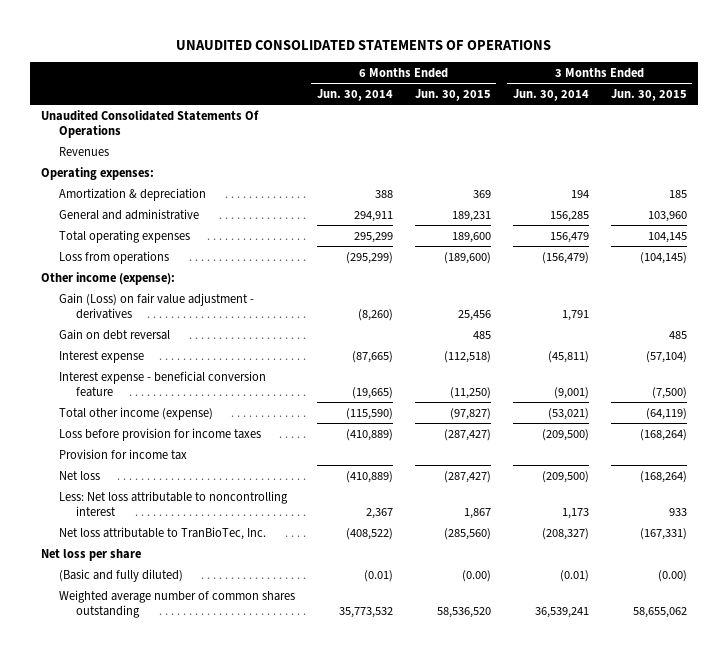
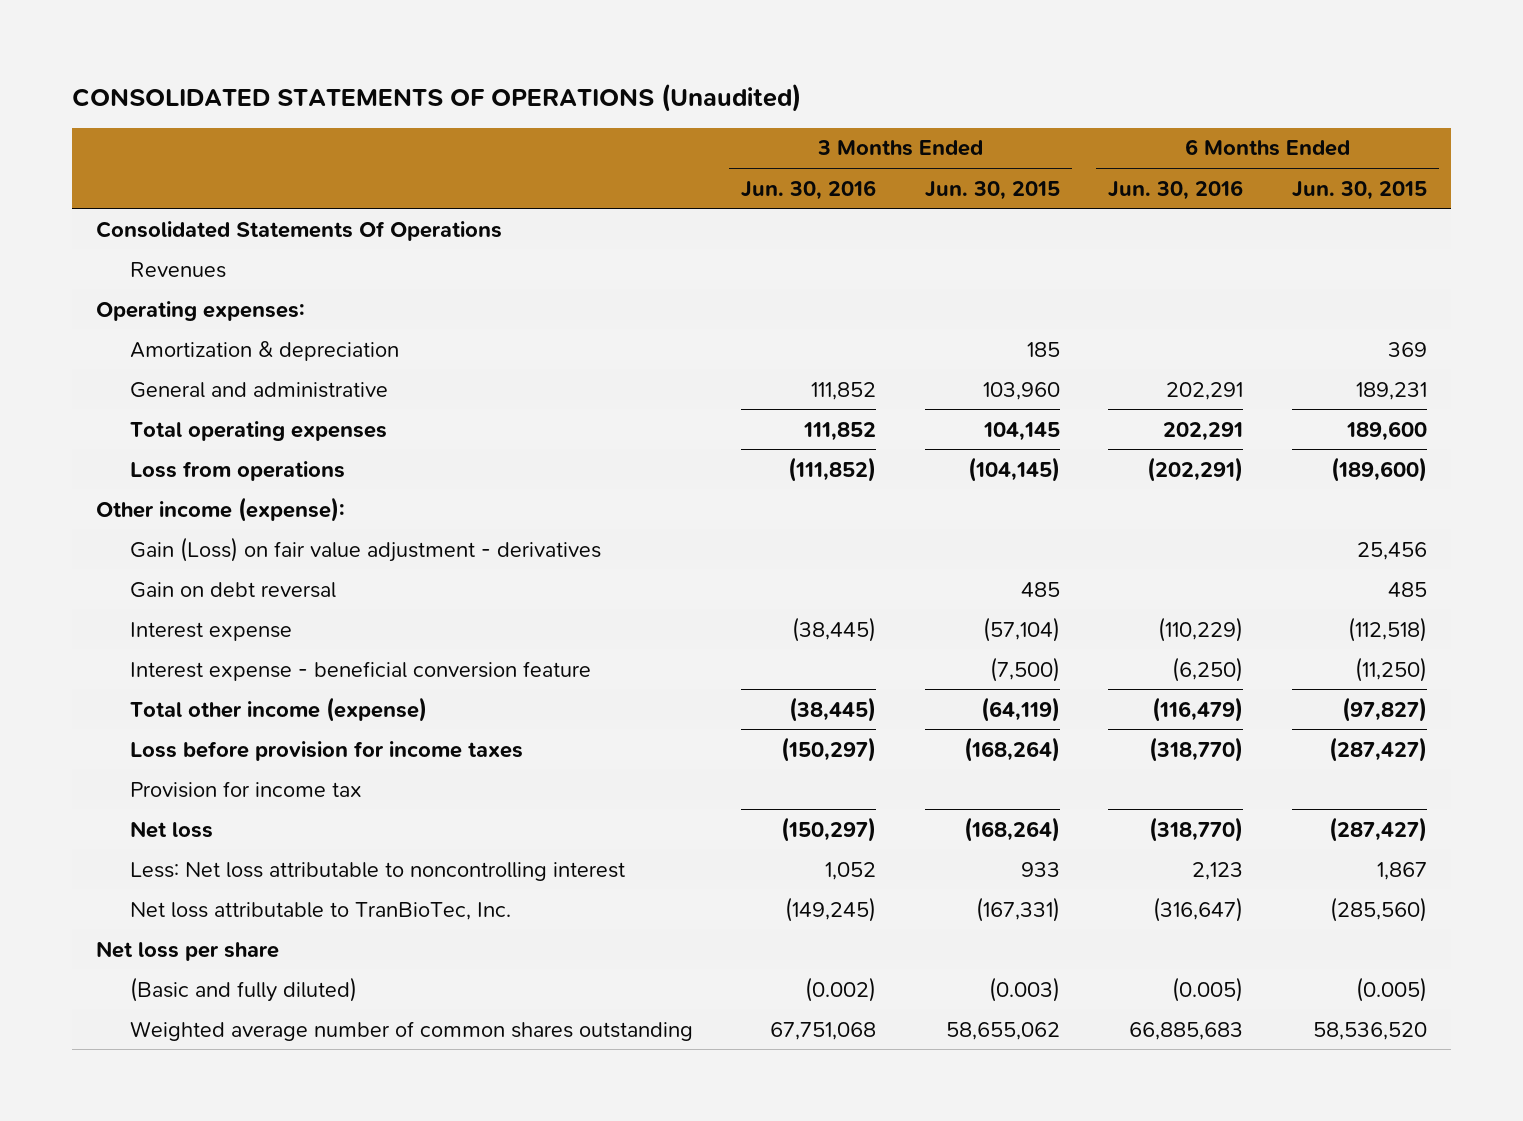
[175,39,551,50] UNAUDITED CONSOLIDATED STATEMENTS OF OPERATIONS -> [71,82,801,112] CONSOLIDATED STATEMENTS OF OPERATIONS (Unaudited)
[316,88,393,101] Jun. 30, 2014 -> none
[512,88,589,101] Jun. 30, 2014 -> none
none -> [741,179,877,200] Jun. 30, 2016
none -> [1108,179,1244,200] Jun. 30, 2016
[41,109,260,138] Unaudited Consolidated Statements Of Operations -> [95,220,502,241] Consolidated Statements Of Operations
[461,569,491,582] (0.00) -> [1355,976,1427,1002] (0.005)
[657,569,687,582] (0.00) -> [988,976,1060,1002] (0.003)

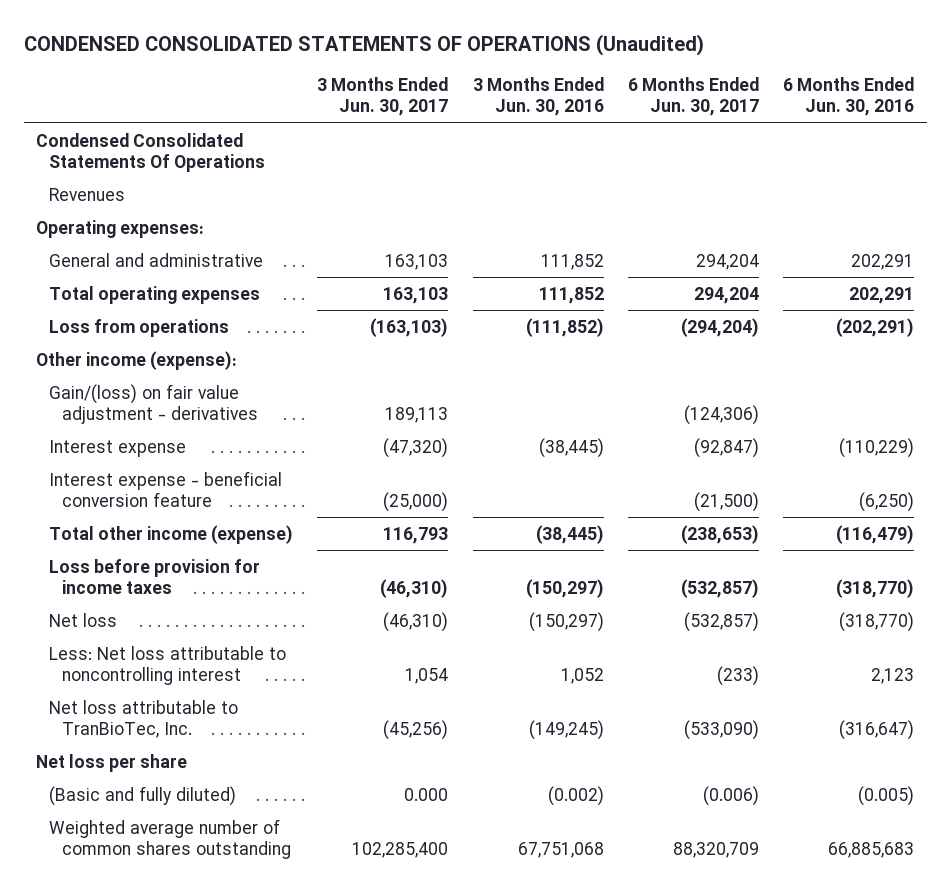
[71,82,801,112] CONSOLIDATED STATEMENTS OF OPERATIONS (Unaudited) -> [23,34,704,57] CONDENSED CONSOLIDATED STATEMENTS OF OPERATIONS (Unaudited)
[924,180,1060,200] Jun. 30, 2015 -> none
[1291,180,1427,200] Jun. 30, 2015 -> none
none -> [317,77,449,117] 3 Months Ended Jun. 30, 2017
none -> [628,77,760,117] 6 Months Ended Jun. 30, 2017
[95,220,502,241] Consolidated Statements Of Operations -> [35,132,265,172] Condensed Consolidated Statements Of Operations
[129,340,399,361] Amortization & depreciation -> none
[129,581,336,598] Gain on debt reversal -> none
[129,536,601,562] Gain (Loss) on fair value adjustment - derivatives -> [48,383,258,424] Gain/(loss) on fair value adjustment - derivatives
[129,780,362,798] Provision for income tax -> none

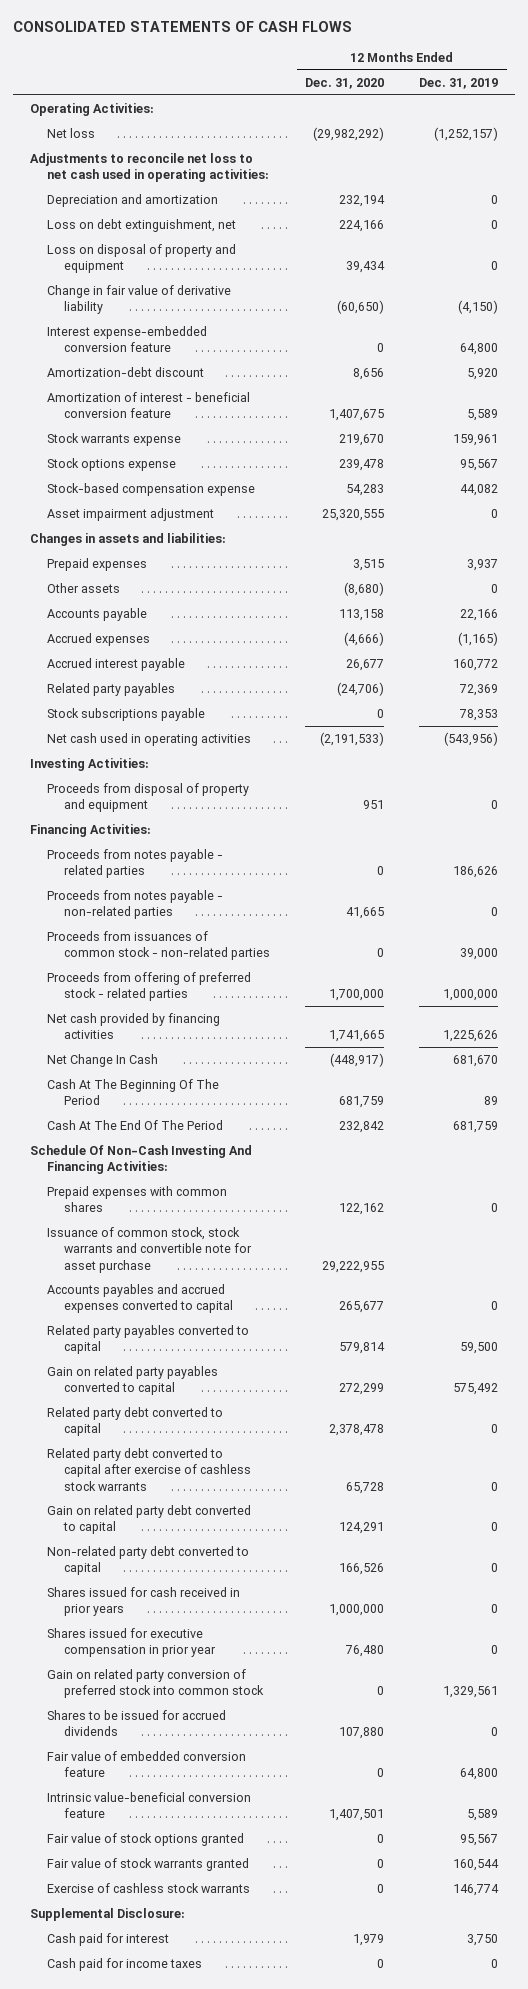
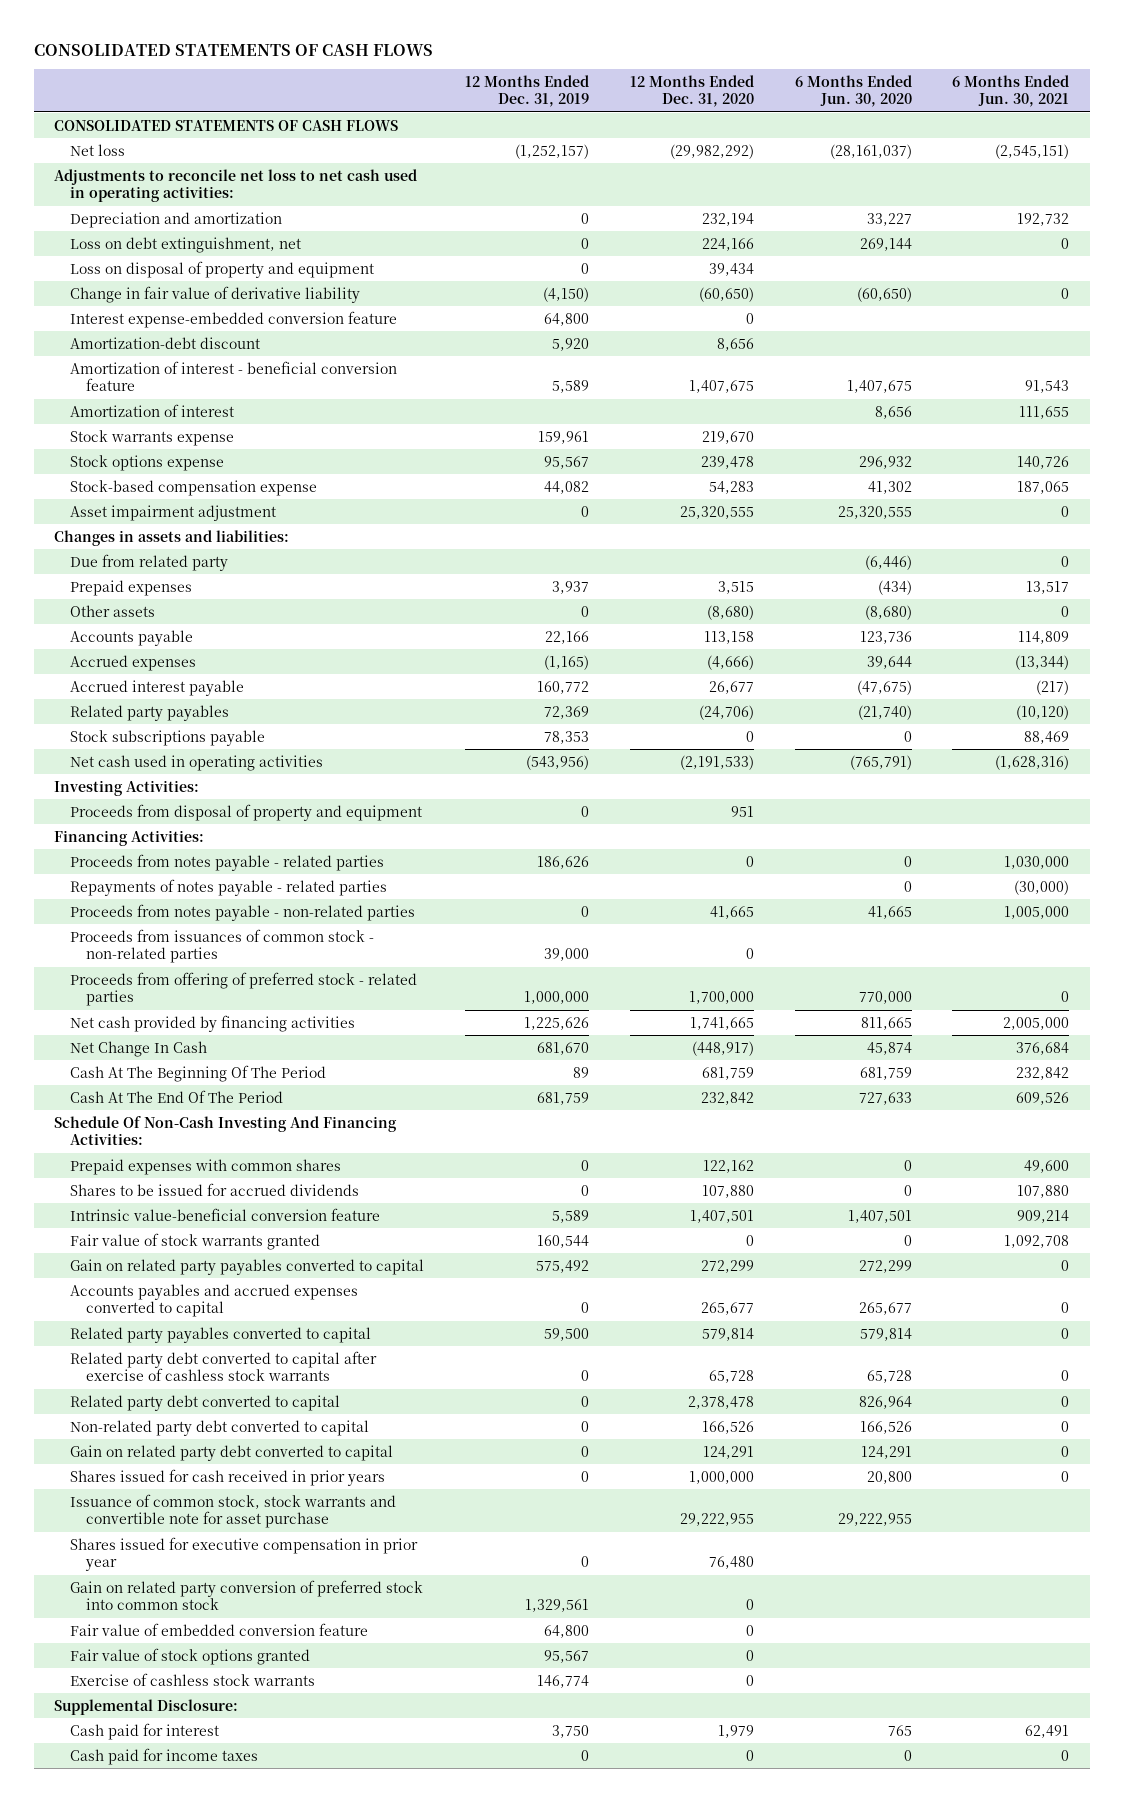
none -> [794,75,912,108] 6 Months Ended Jun. 30, 2020
none -> [952,75,1070,108] 6 Months Ended Jun. 30, 2021
[30,102,155,116] Operating Activities: -> none
none -> [54,119,399,131] CONSOLIDATED STATEMENTS OF CASH FLOWS
none -> [70,403,235,417] Amortization of interest
none -> [70,553,229,571] Due from related party
none -> [70,878,388,896] Repayments of notes payable - related parties
[47,1709,227,1737] Shares to be issued for accrued dividends -> [70,1182,360,1196] Shares to be issued for accrued dividends
[47,1791,252,1819] Intrinsic value-beneficial conversion feature -> [70,1207,381,1221] Intrinsic value-beneficial conversion feature
[47,1857,250,1871] Fair value of stock warrants granted -> [70,1232,321,1250] Fair value of stock warrants granted
[47,1365,219,1396] Gain on related party payables converted to capital -> [70,1258,425,1275] Gain on related party payables converted to capital
[47,1406,224,1437] Related party debt converted to capital -> [70,1394,341,1411] Related party debt converted to capital
[47,1504,252,1535] Gain on related party debt converted to capital -> [70,1444,394,1461] Gain on related party debt converted to capital
[47,1226,253,1273] Issuance of common stock, stock warrants and convertible note for asset purchase -> [70,1493,397,1528] Issuance of common stock, stock warrants and convertible note for asset purchase

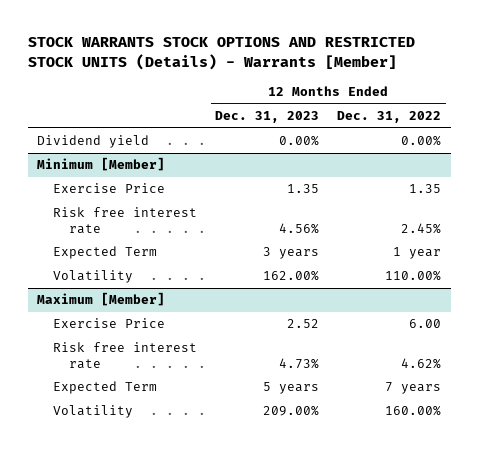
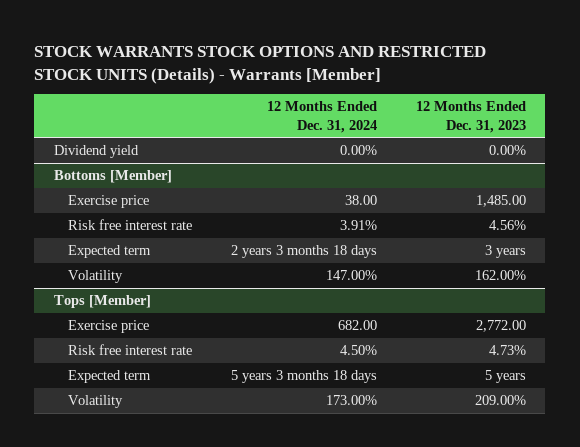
[337,111,442,124] Dec. 31, 2022 -> none
none -> [267,101,378,133] 12 Months Ended Dec. 31, 2024
[36,157,165,172] Minimum [Member] -> none
none -> [53,170,172,184] Bottoms [Member]
[53,183,166,194] Exercise Price -> [68,195,150,209] Exercise price
[287,184,320,194] 1.35 -> [475,195,526,208] 1,485.00
[53,246,158,260] Expected Term -> [68,245,152,259] Expected term
[36,292,165,307] Maximum [Member] -> none
none -> [53,295,151,309] Tops [Member]
[53,318,166,329] Exercise Price -> [68,320,150,334] Exercise price
[287,319,320,329] 2.52 -> [475,320,526,333] 2,772.00
[53,381,158,395] Expected Term -> [68,370,152,384] Expected term

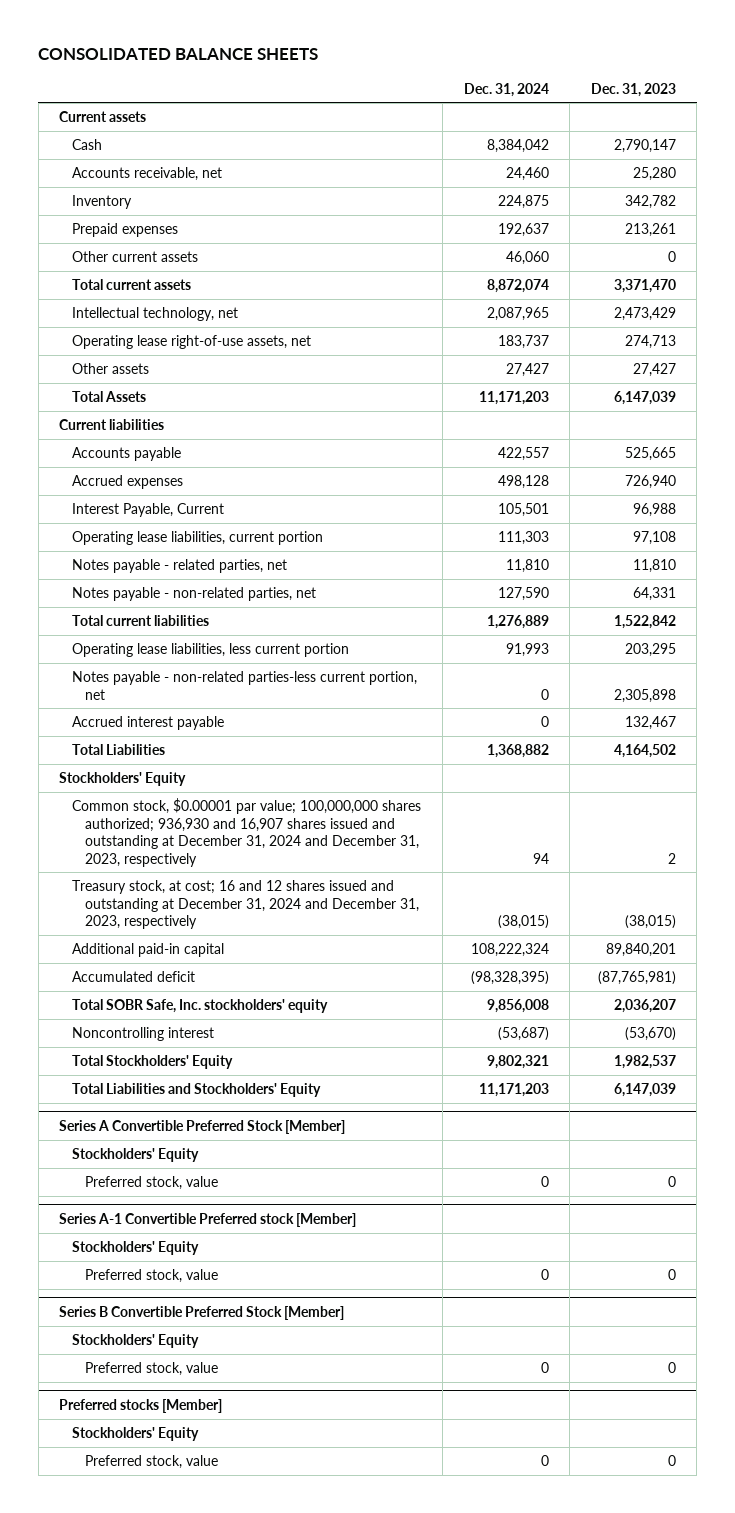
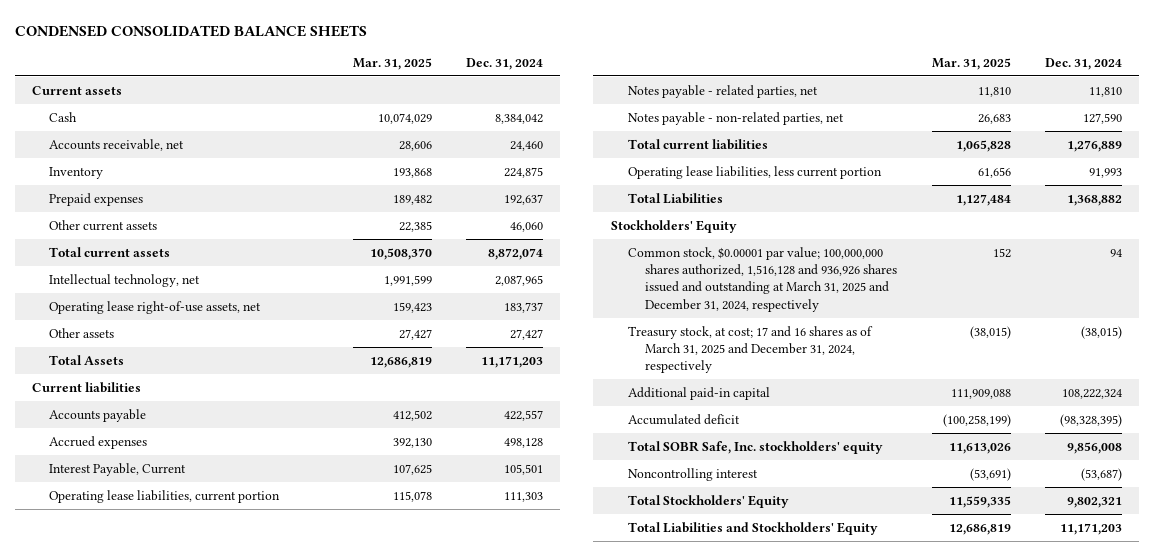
[38,48,319,61] CONSOLIDATED BALANCE SHEETS -> [14,24,367,37] CONDENSED CONSOLIDATED BALANCE SHEETS
[590,82,676,97] Dec. 31, 2023 -> none
none -> [352,57,432,70] Mar. 31, 2025
[72,671,418,700] Notes payable - non-related parties-less current portion, net -> none
[72,716,225,731] Accrued interest payable -> none
[72,798,422,867] Common stock, $0.00001 par value; 100,000,000 shares authorized; 936,930 and 16,907 shares issued and outstanding at December 31, 2024 and December 31, 2023, respectively -> [627,246,898,312] Common stock, $0.00001 par value; 100,000,000 shares authorized, 1,516,128 and 936,926 shares issued and outstanding at March 31, 2025 and December 31, 2024, respectively
[72,880,420,930] Treasury stock, at cost; 16 and 12 shares issued and outstanding at December 31, 2024 and December 31, 2023, respectively -> [627,325,873,374] Treasury stock, at cost; 17 and 16 shares as of March 31, 2025 and December 31, 2024, respectively
[59,1119,346,1134] Series A Convertible Preferred Stock [Member] -> none
[72,1148,200,1163] Stockholders' Equity -> none
[85,1176,219,1191] Preferred stock, value -> none
[59,1212,357,1227] Series A-1 Convertible Preferred stock [Member] -> none
[72,1241,200,1256] Stockholders' Equity -> none
[85,1269,219,1284] Preferred stock, value -> none
[59,1305,345,1320] Series B Convertible Preferred Stock [Member] -> none
[72,1334,200,1349] Stockholders' Equity -> none
[85,1362,219,1377] Preferred stock, value -> none
[59,1398,223,1413] Preferred stocks [Member] -> none
[72,1427,200,1442] Stockholders' Equity -> none
[85,1455,219,1470] Preferred stock, value -> none

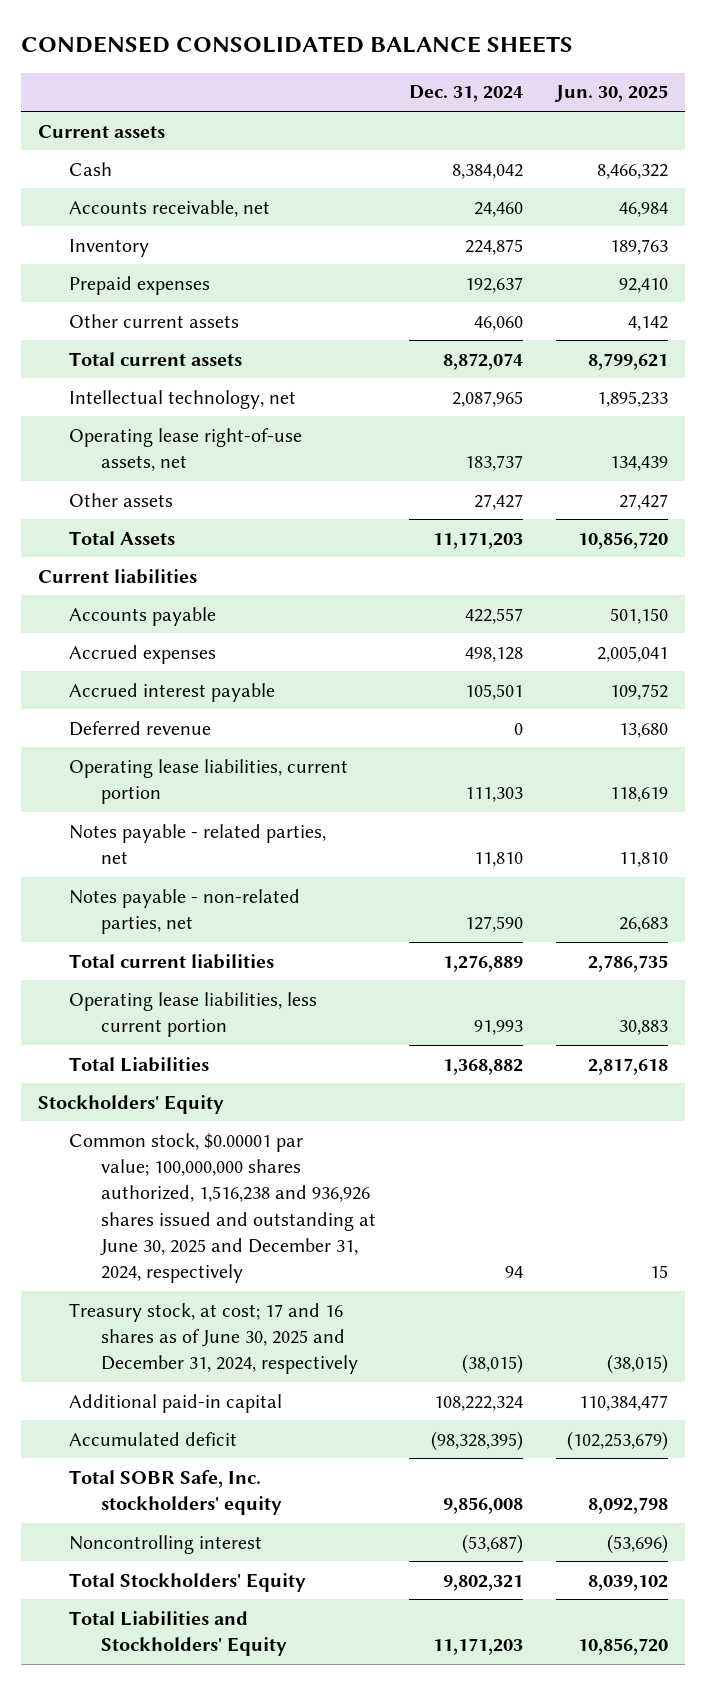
[352,57,432,70] Mar. 31, 2025 -> none
none -> [554,85,669,103] Jun. 30, 2025
[49,462,187,476] Interest Payable, Current -> [69,682,276,702] Accrued interest payable
none -> [69,720,212,736] Deferred revenue
[627,246,898,312] Common stock, $0.00001 par value; 100,000,000 shares authorized, 1,516,128 and 936,926 shares issued and outstanding at March 31, 2025 and December 31, 2024, respectively -> [69,1132,377,1284] Common stock, $0.00001 par value; 100,000,000 shares authorized, 1,516,238 and 936,926 shares issued and outstanding at June 30, 2025 and December 31, 2024, respectively
[627,325,873,374] Treasury stock, at cost; 17 and 16 shares as of March 31, 2025 and December 31, 2024, respectively -> [69,1302,359,1375] Treasury stock, at cost; 17 and 16 shares as of June 30, 2025 and December 31, 2024, respectively

